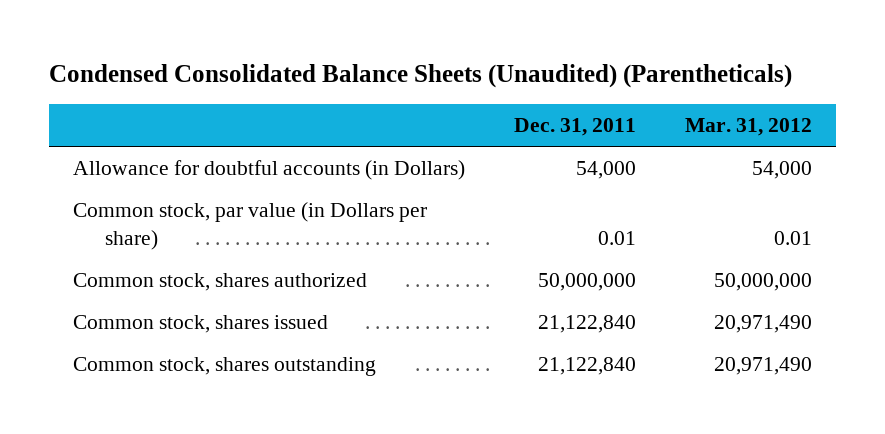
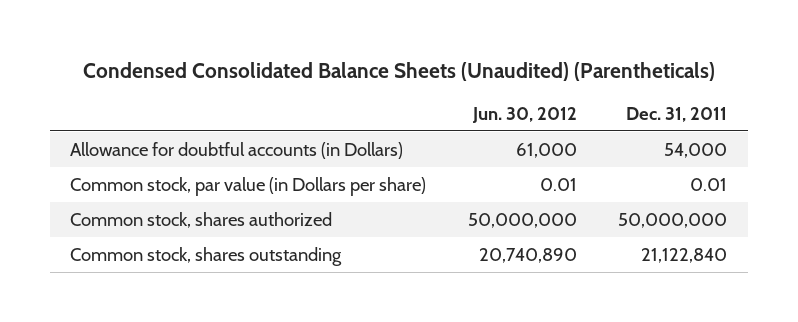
[684,117,812,136] Mar. 31, 2012 -> none
none -> [471,106,577,123] Jun. 30, 2012
[73,315,329,334] Common stock, shares issued -> none

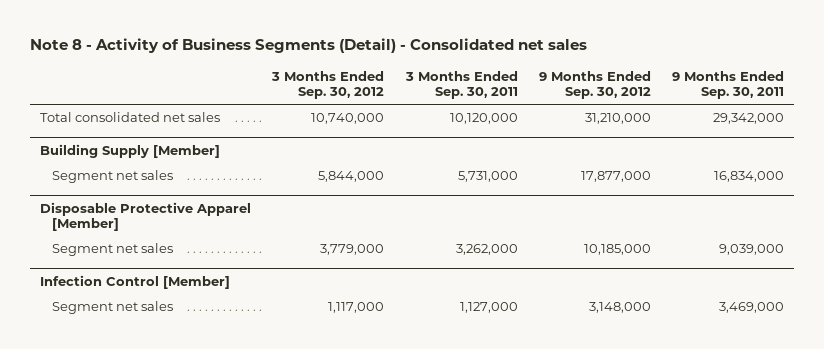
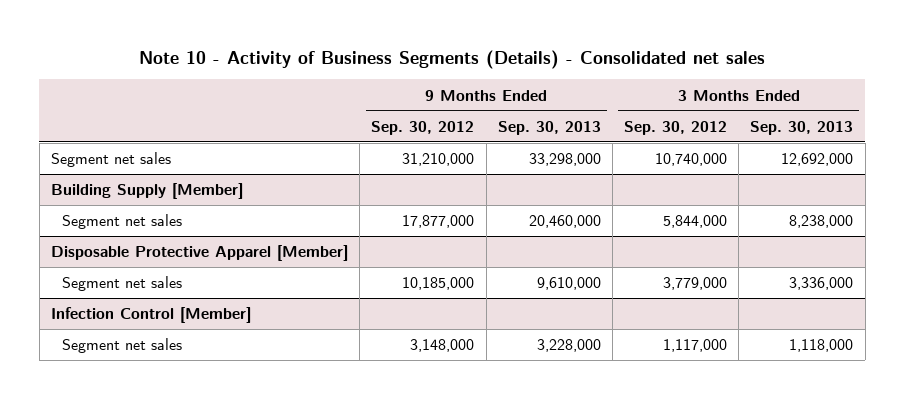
[29,38,587,54] Note 8 - Activity of Business Segments (Detail) - Consolidated net sales -> [139,49,766,69] Note 10 - Activity of Business Segments (Details) - Consolidated net sales
[404,70,518,99] 3 Months Ended Sep. 30, 2011 -> none
[671,70,784,99] 9 Months Ended Sep. 30, 2011 -> none
none -> [497,120,601,135] Sep. 30, 2013
none -> [750,120,854,135] Sep. 30, 2013
[40,112,221,123] Total consolidated net sales -> [50,152,171,168] Segment net sales

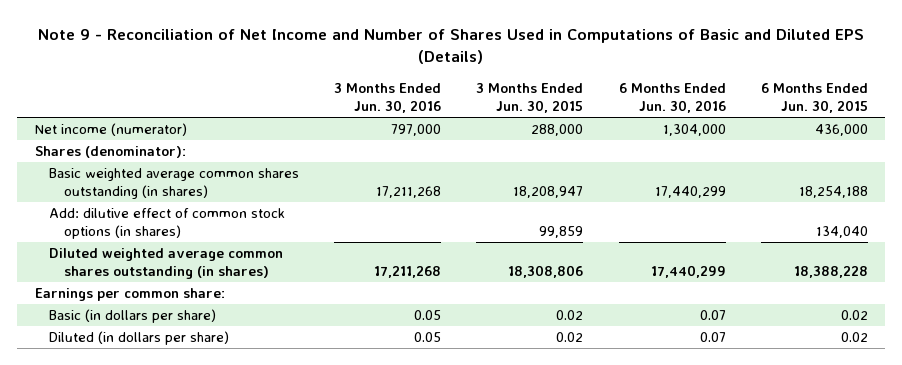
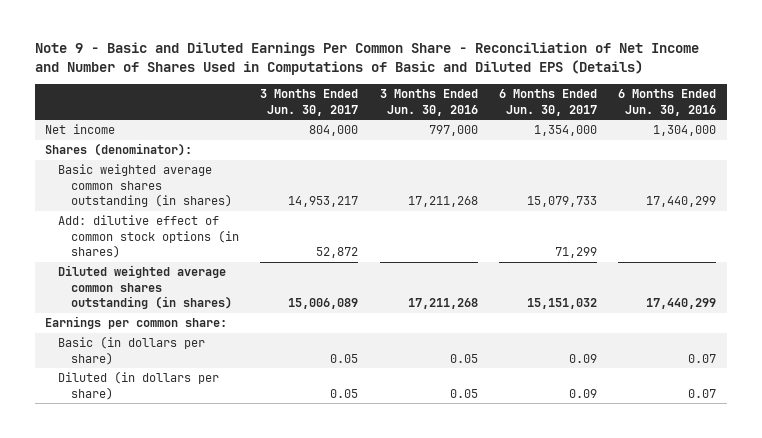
[38,28,865,65] Note 9 - Reconciliation of Net Income and Number of Shares Used in Computations of Basic and Diluted EPS (Details) -> [34,42,699,76] Note 9 - Basic and Diluted Earnings Per Common Share - Reconciliation of Net Income and Number of Shares Used in Computations of Basic and Diluted EPS (Details)
[476,82,584,114] 3 Months Ended Jun. 30, 2015 -> none
[760,82,868,114] 6 Months Ended Jun. 30, 2015 -> none
none -> [260,89,359,116] 3 Months Ended Jun. 30, 2017
none -> [498,89,597,116] 6 Months Ended Jun. 30, 2017
[34,122,187,136] Net income (numerator) -> [45,124,116,135] Net income

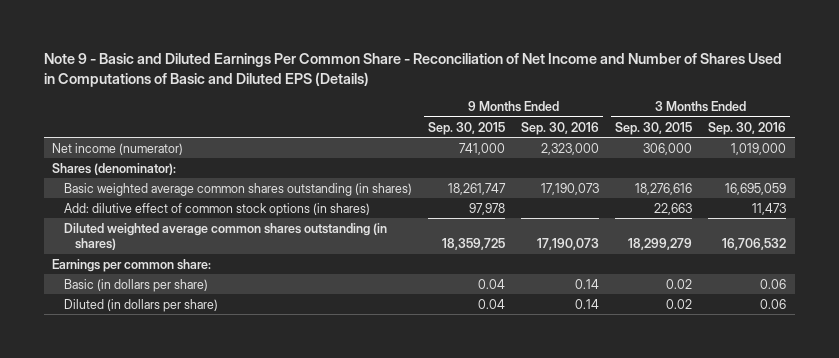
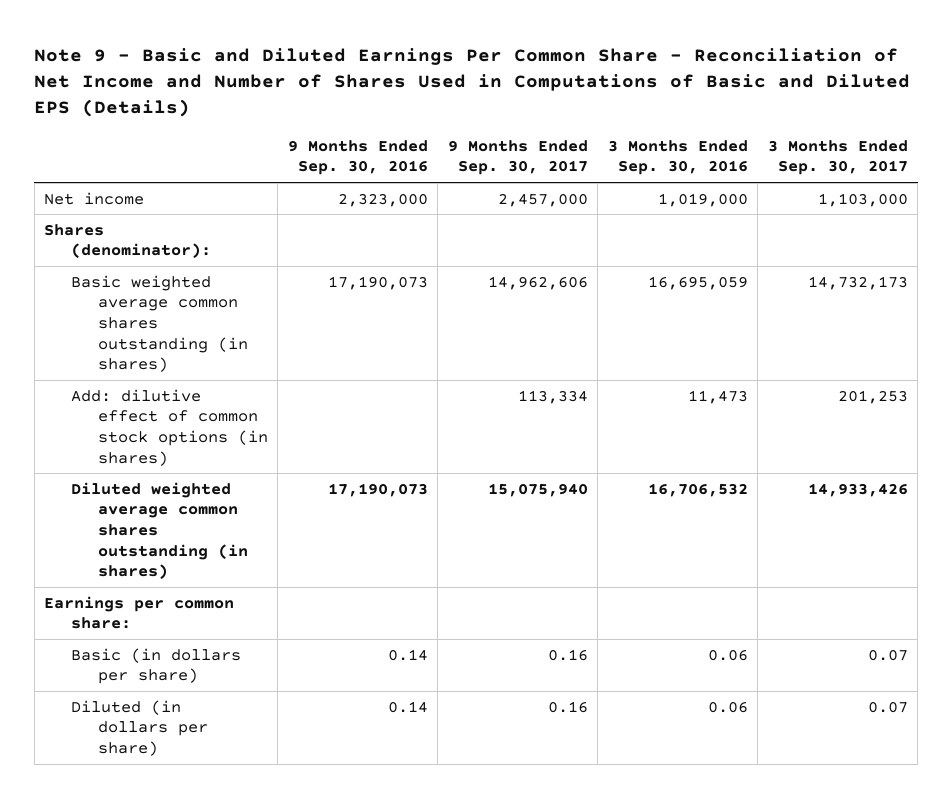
[427,121,505,135] Sep. 30, 2015 -> none
[615,121,693,135] Sep. 30, 2015 -> none
none -> [447,139,588,176] 9 Months Ended Sep. 30, 2017
none -> [767,139,908,176] 3 Months Ended Sep. 30, 2017
[52,142,184,155] Net income (numerator) -> [44,191,145,205] Net income

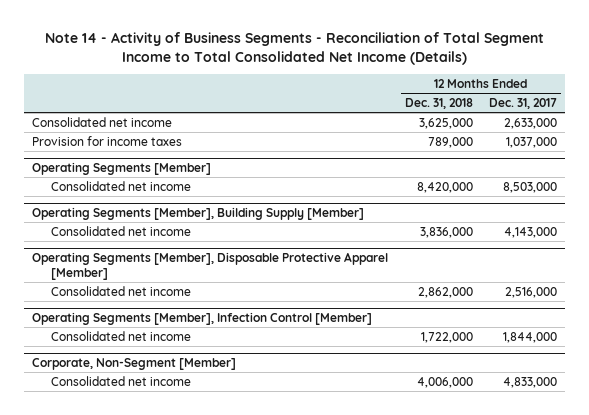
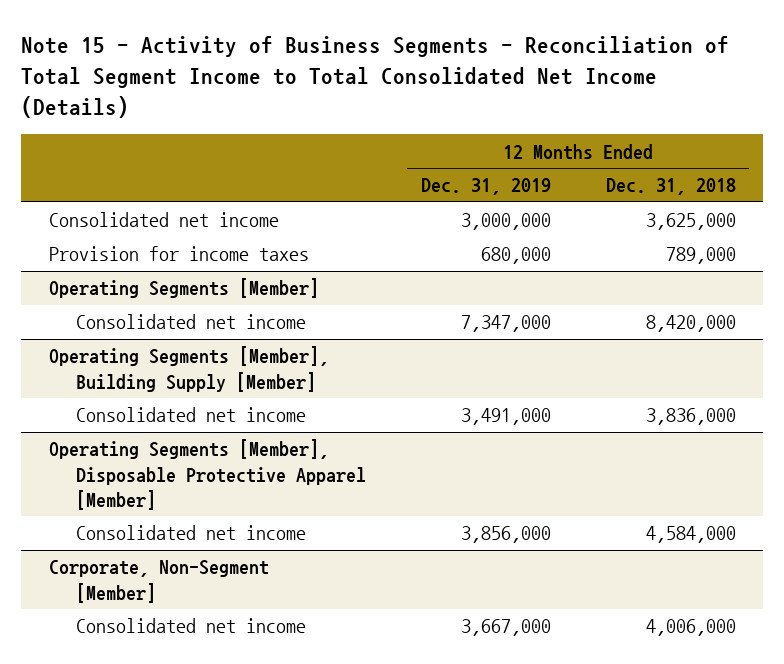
[44,32,544,66] Note 14 - Activity of Business Segments - Reconciliation of Total Segment Income to Total Consolidated Net Income (Details) -> [21,36,730,119] Note 15 - Activity of Business Segments - Reconciliation of Total Segment Income to Total Consolidated Net Income (Details)
[489,98,558,110] Dec. 31, 2017 -> none
none -> [421,178,552,196] Dec. 31, 2019
[32,312,373,326] Operating Segments [Member], Infection Control [Member] -> none
[50,330,191,341] Consolidated net income -> none
[417,286,473,298] 2,862,000 -> [645,526,736,544] 4,584,000

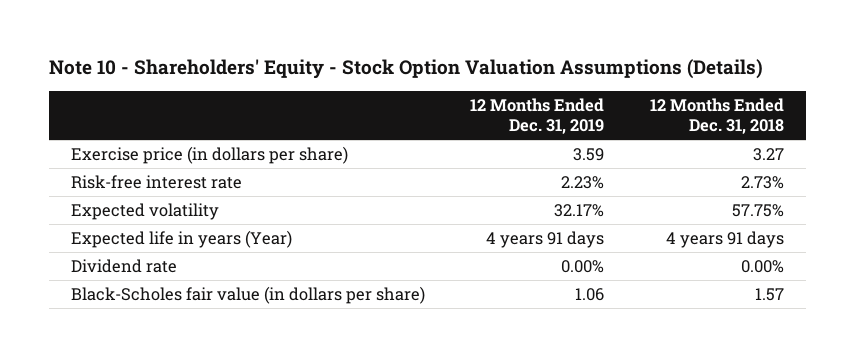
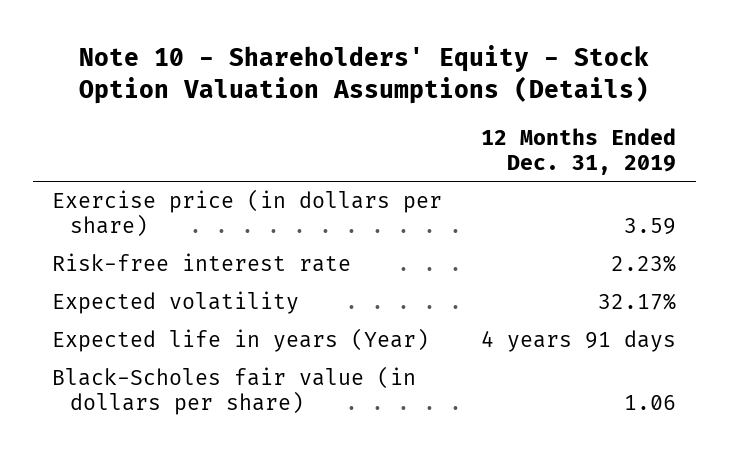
[649,98,784,135] 12 Months Ended Dec. 31, 2018 -> none
[71,258,178,273] Dividend rate -> none

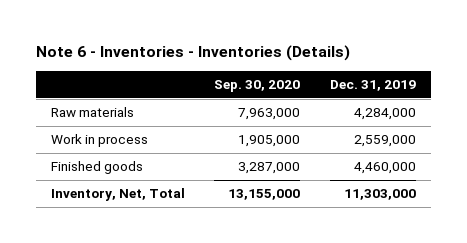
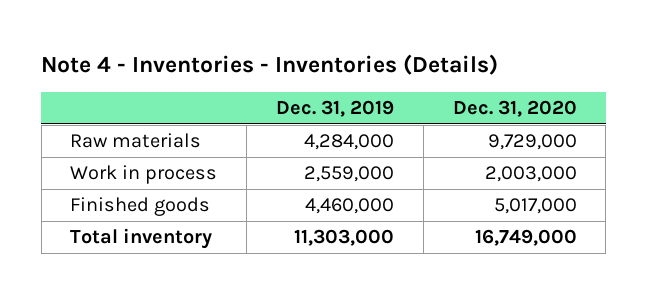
[36,45,351,62] Note 6 - Inventories - Inventories (Details) -> [41,53,499,75] Note 4 - Inventories - Inventories (Details)
[214,80,301,93] Sep. 30, 2020 -> none
none -> [452,99,577,117] Dec. 31, 2020
[51,188,186,202] Inventory, Net, Total -> [70,228,213,250] Total inventory

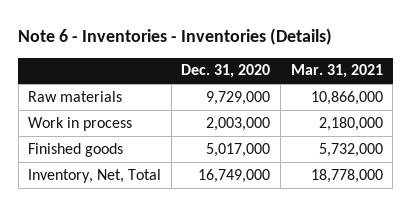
[41,53,499,75] Note 4 - Inventories - Inventories (Details) -> [18,28,333,46] Note 6 - Inventories - Inventories (Details)
[276,99,395,117] Dec. 31, 2019 -> none
none -> [290,64,383,79] Mar. 31, 2021
[70,228,213,250] Total inventory -> [28,168,162,183] Inventory, Net, Total

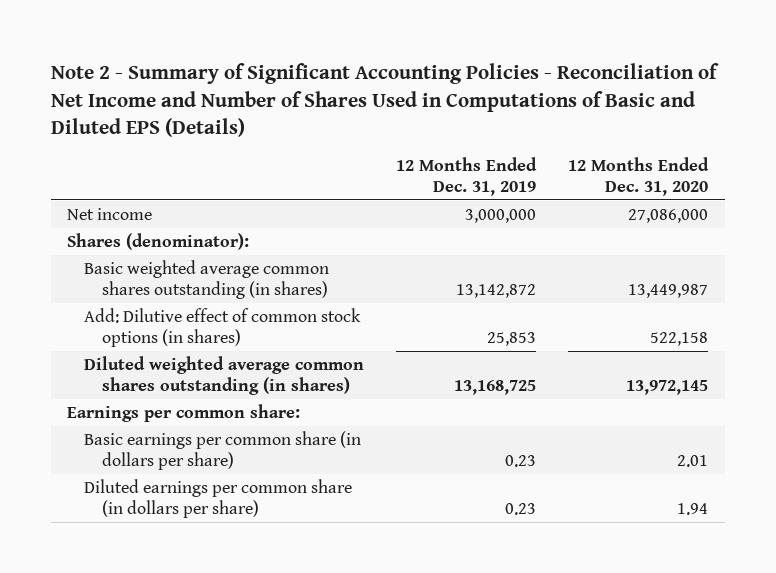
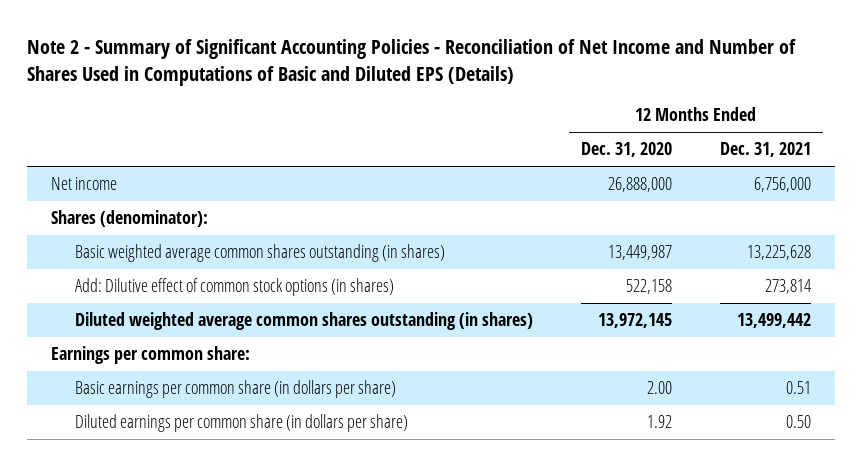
[396,157,538,196] 12 Months Ended Dec. 31, 2019 -> none
none -> [720,142,812,158] Dec. 31, 2021
[628,208,709,223] 27,086,000 -> [608,177,673,193] 26,888,000
[677,454,709,467] 2.01 -> [647,381,673,395] 2.00
[677,502,709,515] 1.94 -> [647,415,673,429] 1.92

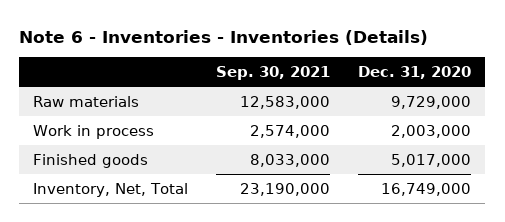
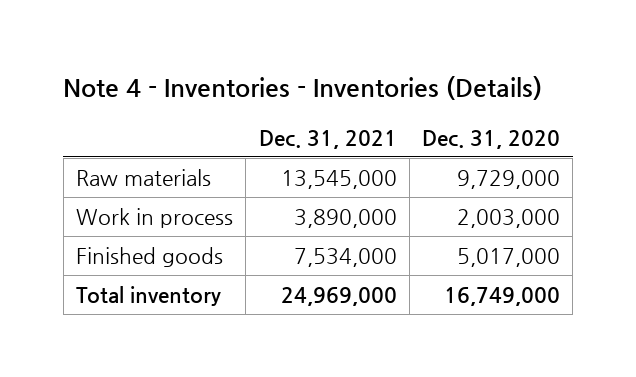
[19,29,429,45] Note 6 - Inventories - Inventories (Details) -> [63,76,543,101] Note 4 - Inventories - Inventories (Details)
[216,66,331,81] Sep. 30, 2021 -> none
none -> [258,129,397,149] Dec. 31, 2021
[33,182,189,197] Inventory, Net, Total -> [76,286,222,307] Total inventory

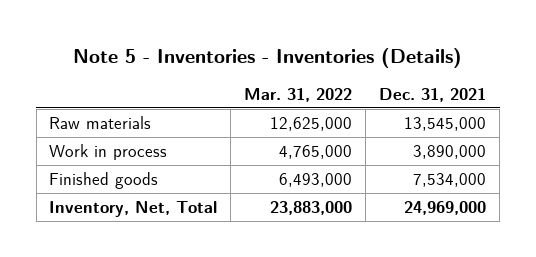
[63,76,543,101] Note 4 - Inventories - Inventories (Details) -> [72,47,462,68] Note 5 - Inventories - Inventories (Details)
[422,129,561,149] Dec. 31, 2020 -> none
none -> [244,87,353,102] Mar. 31, 2022
[76,286,222,307] Total inventory -> [49,201,218,218] Inventory, Net, Total

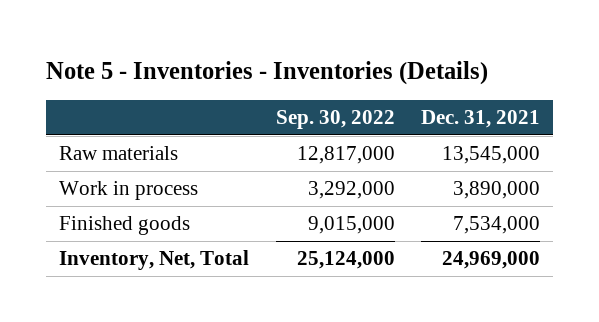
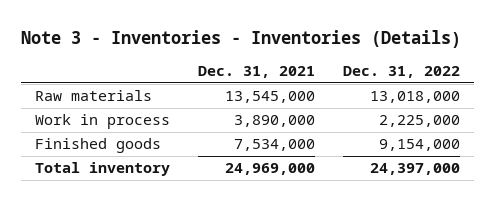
[46,61,489,86] Note 5 - Inventories - Inventories (Details) -> [21,30,462,49] Note 3 - Inventories - Inventories (Details)
[275,110,395,130] Sep. 30, 2022 -> none
none -> [343,66,461,79] Dec. 31, 2022
[59,250,250,271] Inventory, Net, Total -> [35,162,171,177] Total inventory

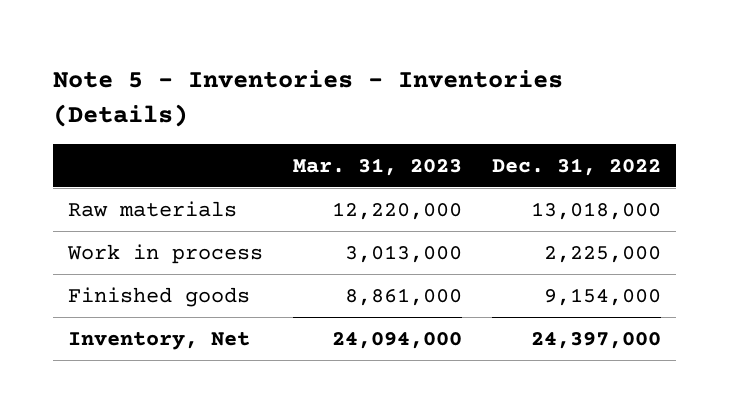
[21,30,462,49] Note 3 - Inventories - Inventories (Details) -> [52,70,563,127] Note 5 - Inventories - Inventories (Details)
[198,66,316,79] Dec. 31, 2021 -> none
none -> [293,157,463,176] Mar. 31, 2023
[35,162,171,177] Total inventory -> [67,331,250,350] Inventory, Net

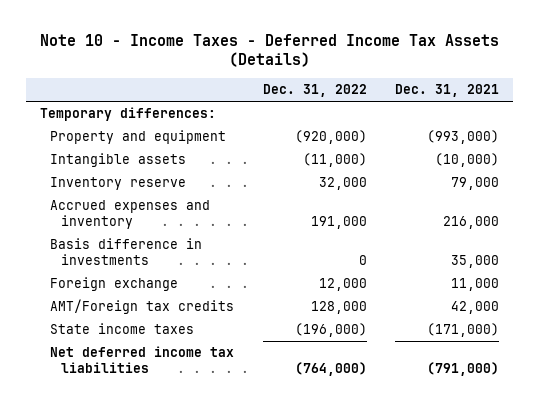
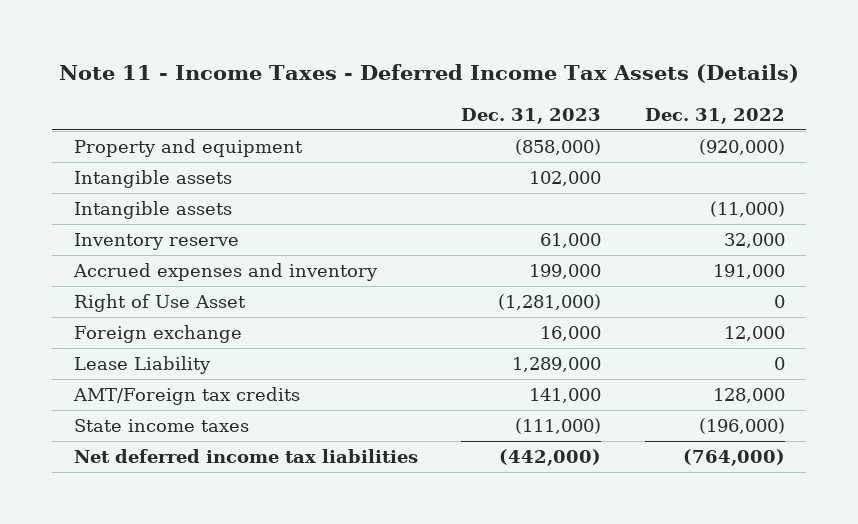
[39,33,499,68] Note 10 - Income Taxes - Deferred Income Tax Assets (Details) -> [59,64,800,84] Note 11 - Income Taxes - Deferred Income Tax Assets (Details)
[395,84,500,98] Dec. 31, 2021 -> none
none -> [461,107,602,124] Dec. 31, 2023
[39,107,216,122] Temporary differences: -> none
none -> [73,170,232,189] Intangible assets
[50,238,203,265] Basis difference in investments -> none
none -> [73,294,246,313] Right of Use Asset
none -> [73,356,211,375] Lease Liability

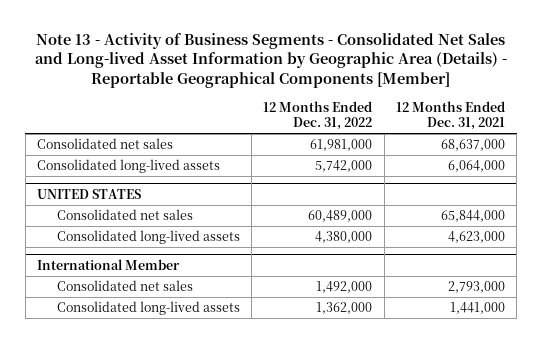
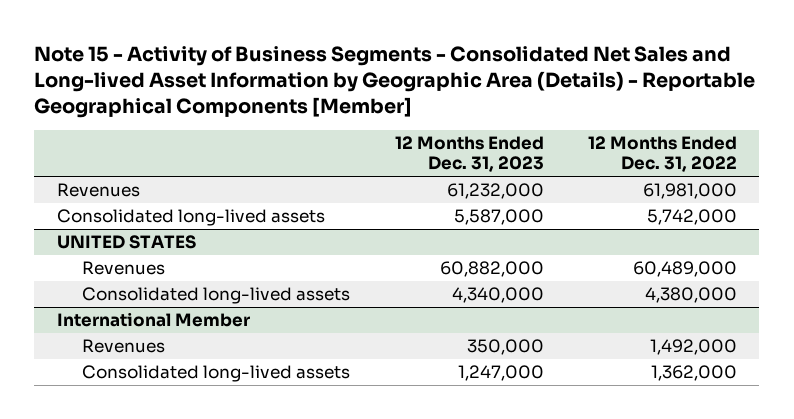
[35,32,508,88] Note 13 - Activity of Business Segments - Consolidated Net Sales and Long-lived Asset Information by Geographic Area (Details) - Reportable Geographical Components [Member] -> [34,45,756,119] Note 15 - Activity of Business Segments - Consolidated Net Sales and Long-lived Asset Information by Geographic Area (Details) - Reportable Geographical Components [Member]
[395,100,505,130] 12 Months Ended Dec. 31, 2021 -> none
none -> [394,136,544,173] 12 Months Ended Dec. 31, 2023
[37,138,174,150] Consolidated net sales -> [56,183,140,198] Revenues
[57,209,194,221] Consolidated net sales -> [82,261,166,276] Revenues
[57,280,194,292] Consolidated net sales -> [82,339,166,354] Revenues

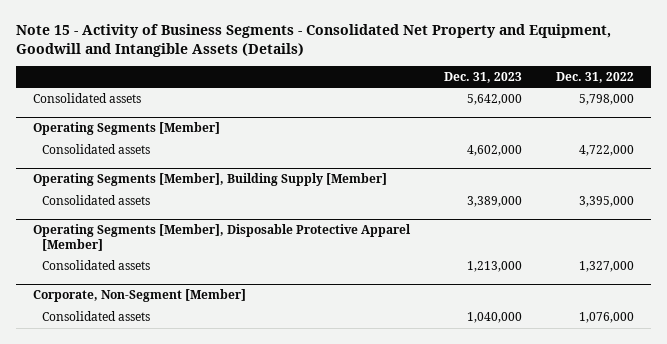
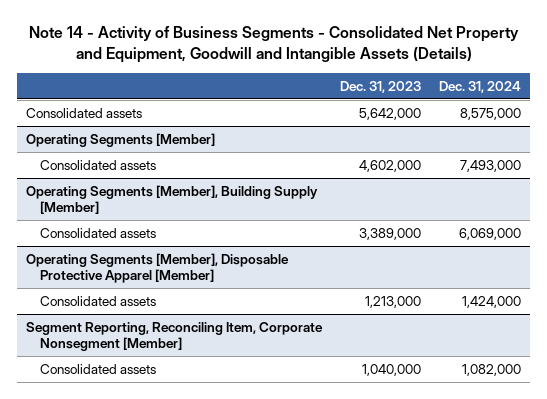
[16,23,612,57] Note 15 - Activity of Business Segments - Consolidated Net Property and Equipment, Goodwill and Intangible Assets (Details) -> [28,25,519,63] Note 14 - Activity of Business Segments - Consolidated Net Property and Equipment, Goodwill and Intangible Assets (Details)
[555,71,634,83] Dec. 31, 2022 -> none
none -> [439,80,522,93] Dec. 31, 2024
[33,289,247,303] Corporate, Non-Segment [Member] -> [25,321,323,351] Segment Reporting, Reconciling Item, Corporate Nonsegment [Member]

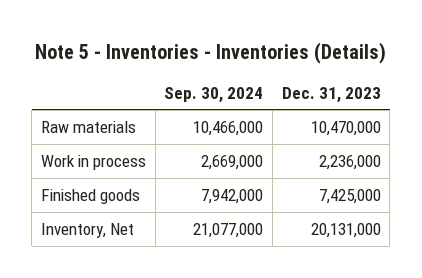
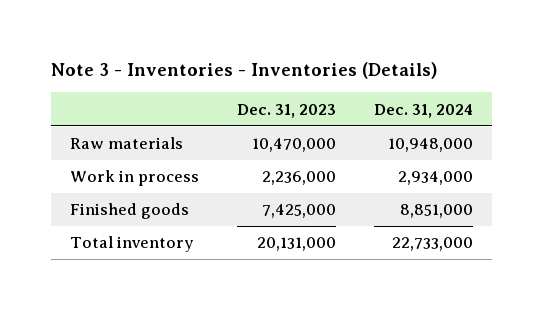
[34,41,386,64] Note 5 - Inventories - Inventories (Details) -> [50,61,438,79] Note 3 - Inventories - Inventories (Details)
[164,86,264,103] Sep. 30, 2024 -> none
none -> [373,103,473,118] Dec. 31, 2024
[41,222,135,238] Inventory, Net -> [69,236,194,253] Total inventory

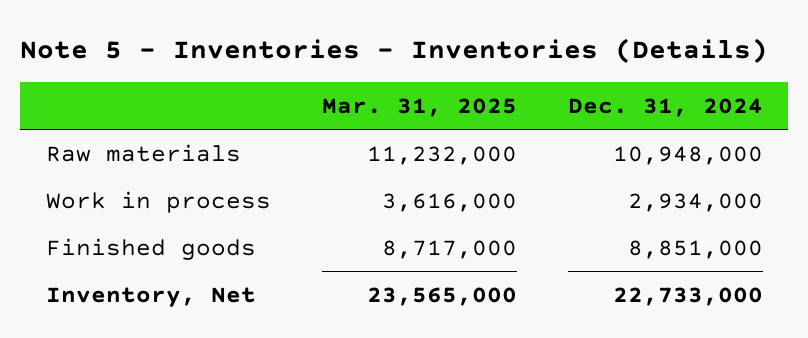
[50,61,438,79] Note 3 - Inventories - Inventories (Details) -> [20,37,769,63] Note 5 - Inventories - Inventories (Details)
[236,103,336,118] Dec. 31, 2023 -> none
none -> [321,97,517,117] Mar. 31, 2025
[69,236,194,253] Total inventory -> [45,286,256,307] Inventory, Net

